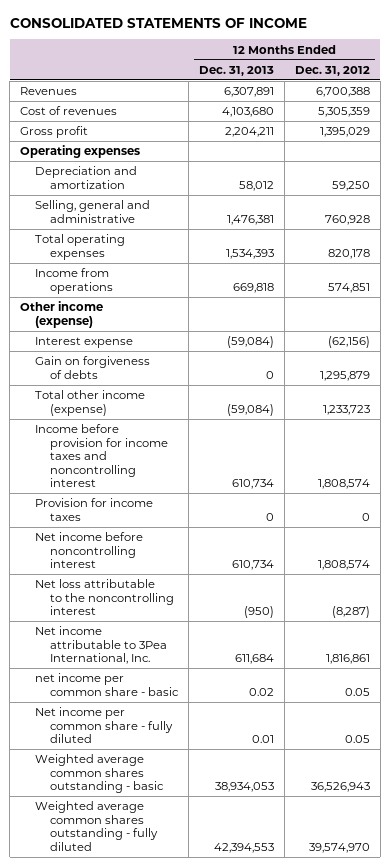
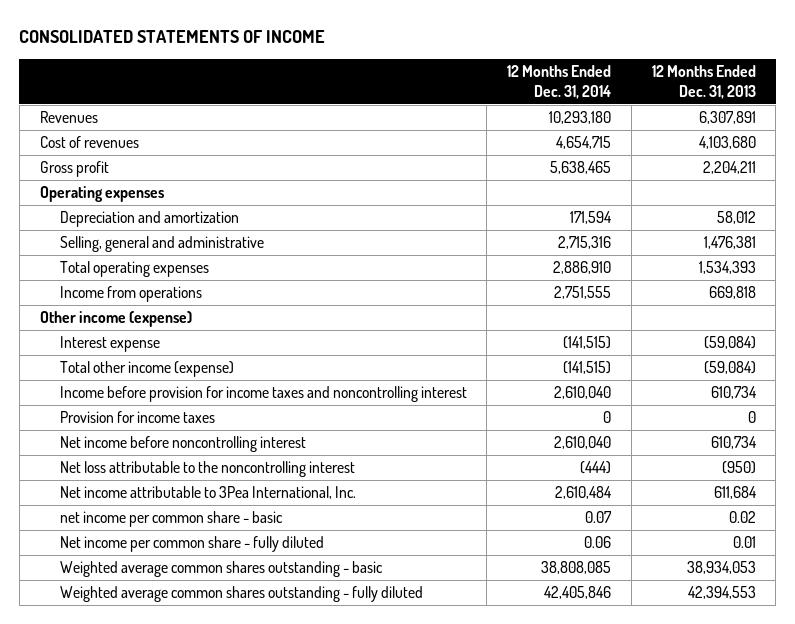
[294,65,370,76] Dec. 31, 2012 -> none
none -> [507,65,612,99] 12 Months Ended Dec. 31, 2014
[35,356,151,379] Gain on forgiveness of debts -> none

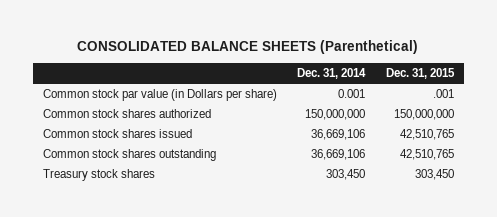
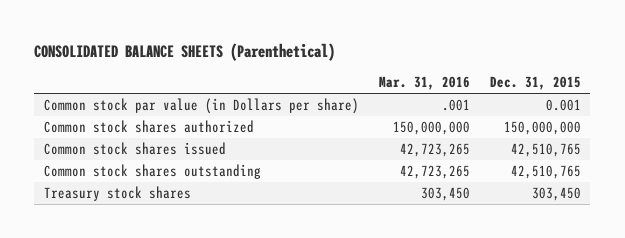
[297,68,367,80] Dec. 31, 2014 -> none
none -> [378,76,470,91] Mar. 31, 2016
[432,89,454,99] .001 -> [545,99,581,112] 0.001

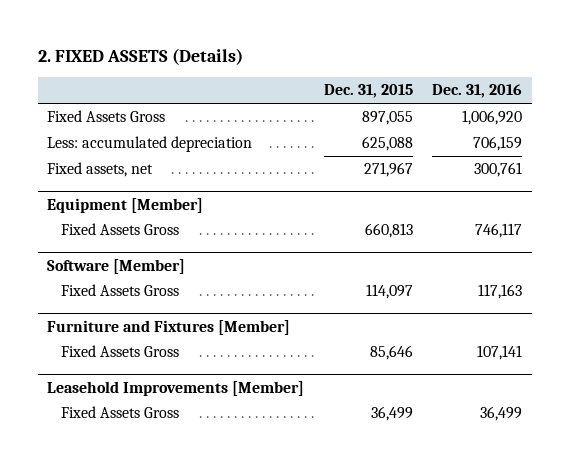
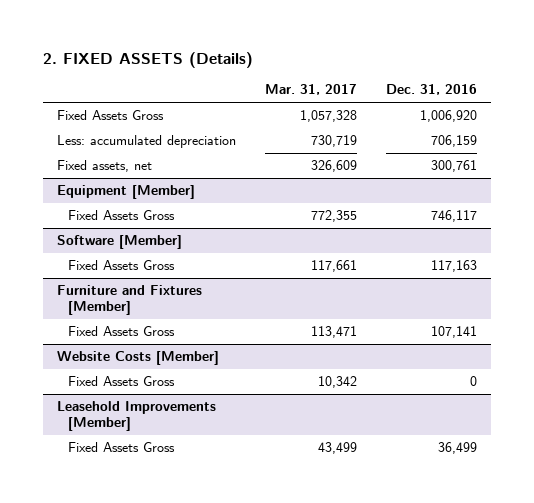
[323,84,413,99] Dec. 31, 2015 -> none
none -> [265,84,358,96] Mar. 31, 2017
none -> [57,351,220,366] Website Costs [Member]
none -> [67,376,175,387] Fixed Assets Gross

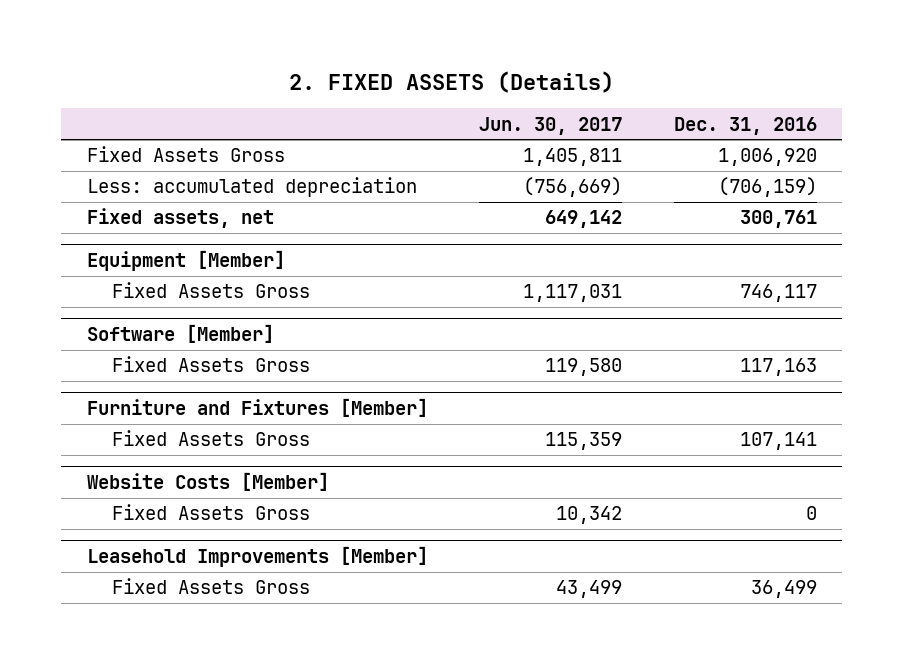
[265,84,358,96] Mar. 31, 2017 -> none
none -> [479,116,623,135] Jun. 30, 2017
[430,135,477,148] 706,159 -> [717,177,817,198] (706,159)

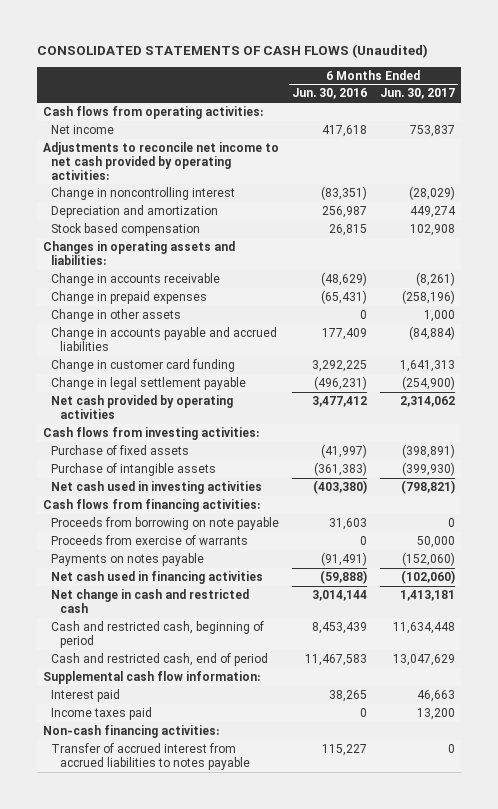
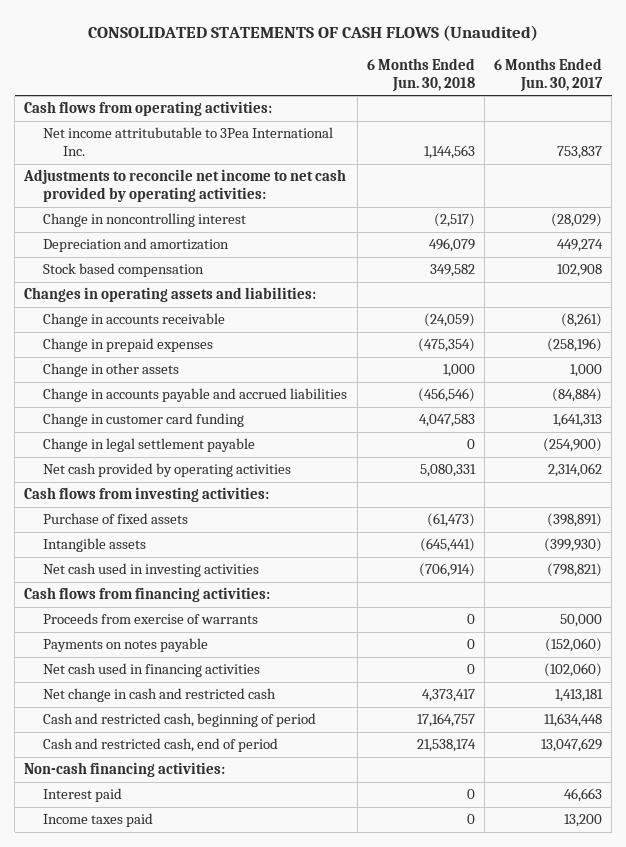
[292,88,368,100] Jun. 30, 2016 -> none
none -> [366,57,475,92] 6 Months Ended Jun. 30, 2018
[51,125,115,135] Net income -> [43,127,334,157] Net income attritubutable to 3Pea International Inc.
[51,463,217,477] Purchase of intangible assets -> [43,538,147,553] Intangible assets
[51,517,280,531] Proceeds from borrowing on note payable -> none
[42,671,260,685] Supplemental cash flow information: -> none
[42,725,219,739] Non-cash financing activities: -> [24,762,226,778] Non-cash financing activities:
[51,743,250,770] Transfer of accrued interest from accrued liabilities to notes payable -> none

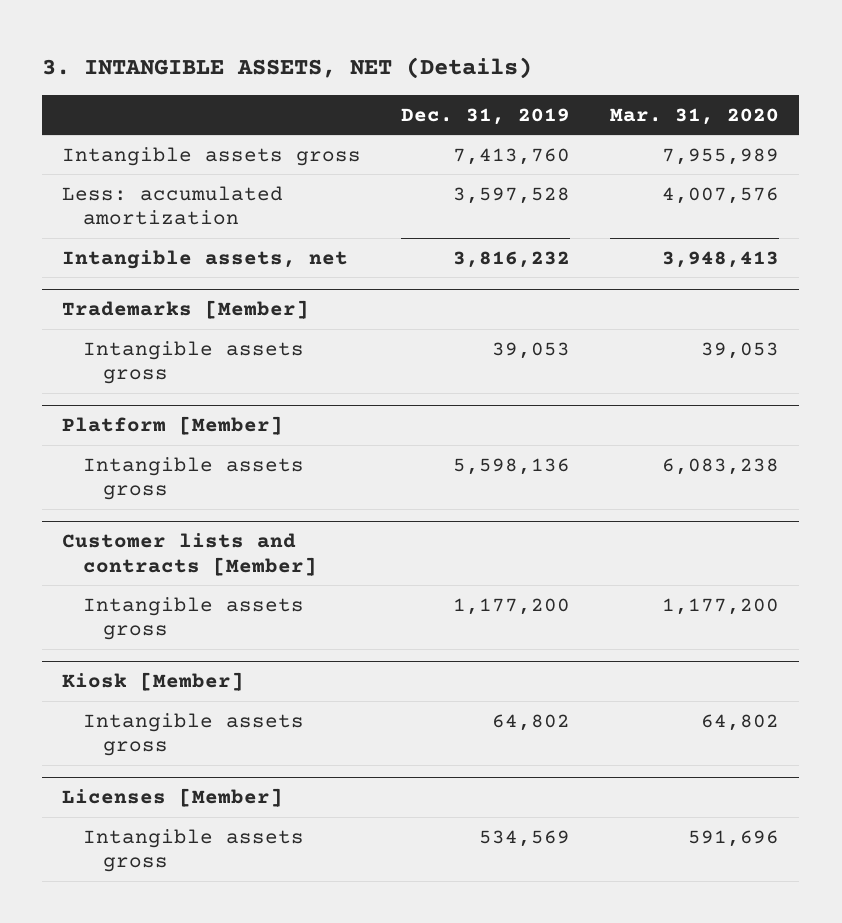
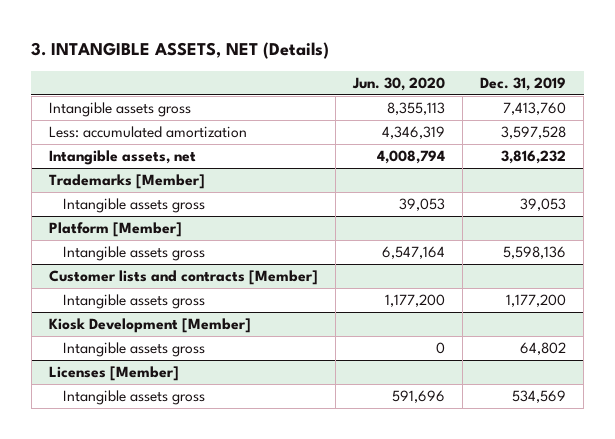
[610,107,780,125] Mar. 31, 2020 -> none
none -> [352,76,446,91] Jun. 30, 2020
[62,671,245,691] Kiosk [Member] -> [48,318,251,334] Kiosk Development [Member]

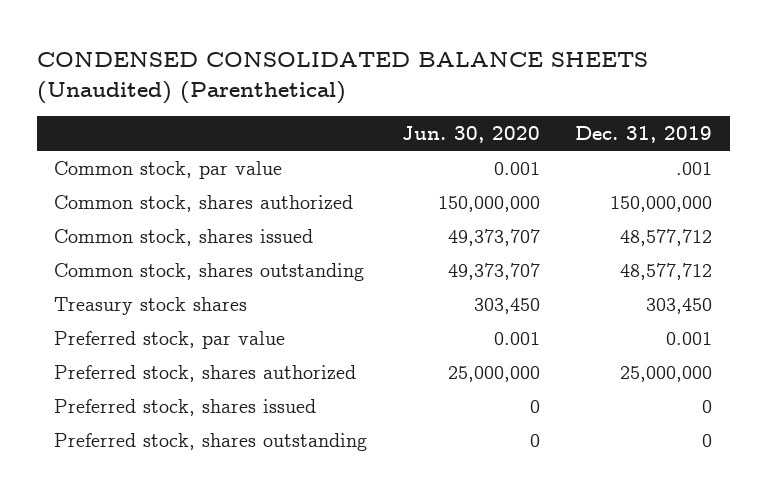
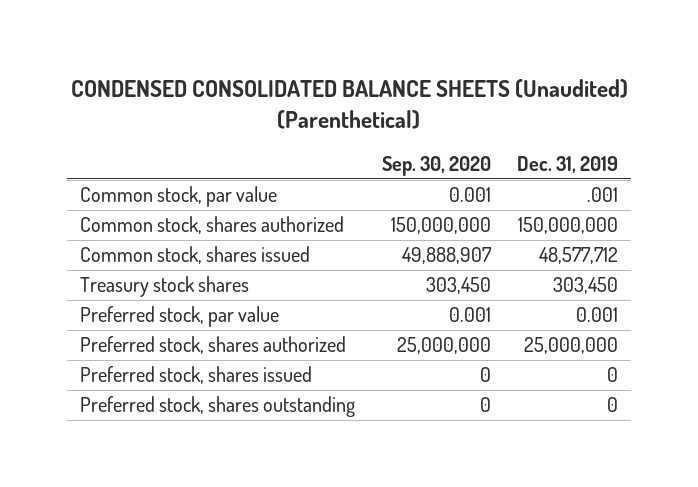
[402,125,541,143] Jun. 30, 2020 -> none
none -> [381,155,491,176] Sep. 30, 2020
[54,262,365,281] Common stock, shares outstanding -> none

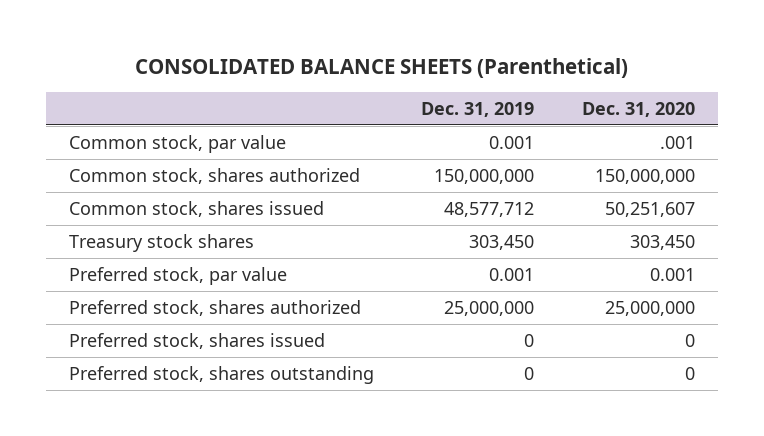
[71,79,629,130] CONDENSED CONSOLIDATED BALANCE SHEETS (Unaudited) (Parenthetical) -> [134,57,628,78] CONSOLIDATED BALANCE SHEETS (Parenthetical)
[381,155,491,176] Sep. 30, 2020 -> none
none -> [581,101,695,117] Dec. 31, 2020
[587,187,619,203] .001 -> [489,135,535,149] 0.001

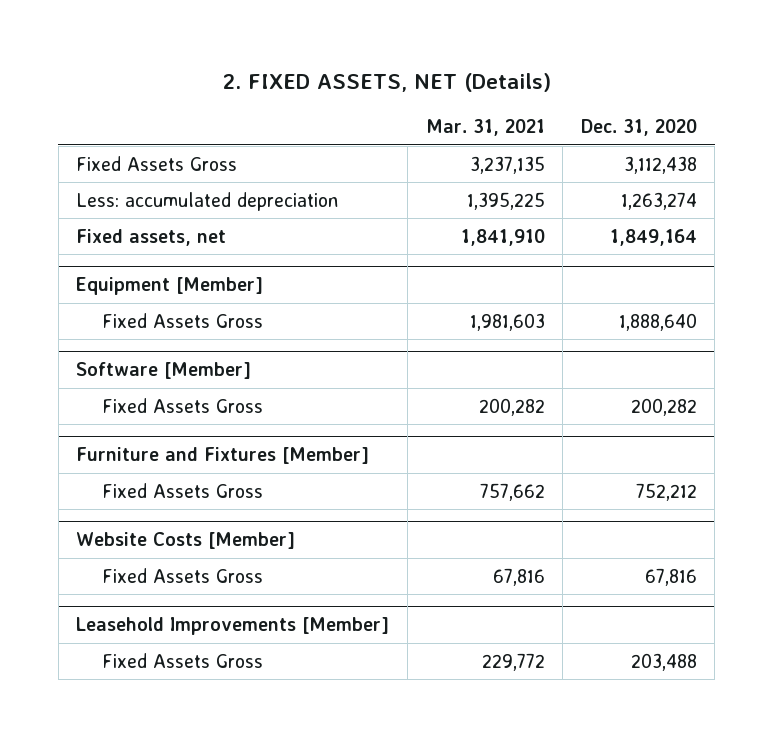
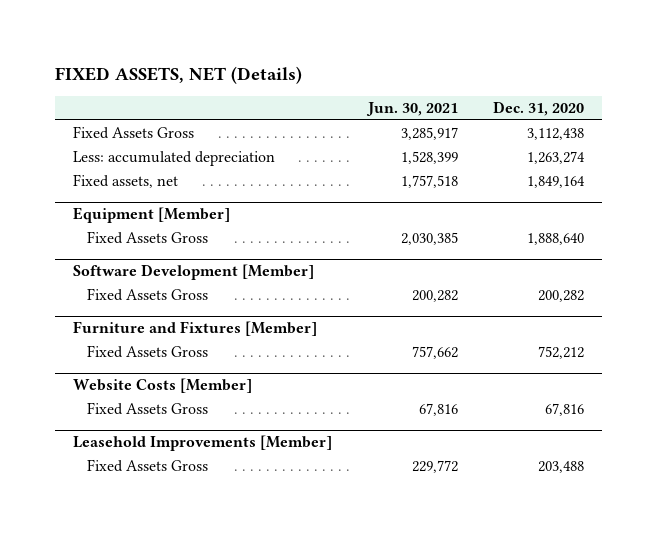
[222,72,551,92] 2. FIXED ASSETS, NET (Details) -> [55,66,303,85] FIXED ASSETS, NET (Details)
[425,119,545,137] Mar. 31, 2021 -> none
none -> [365,102,458,117] Jun. 30, 2021
[76,361,252,379] Software [Member] -> [73,264,315,281] Software Development [Member]

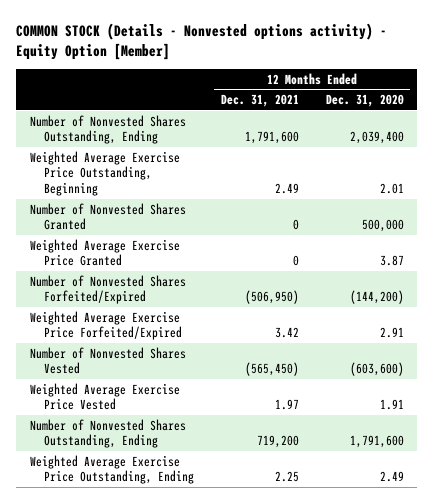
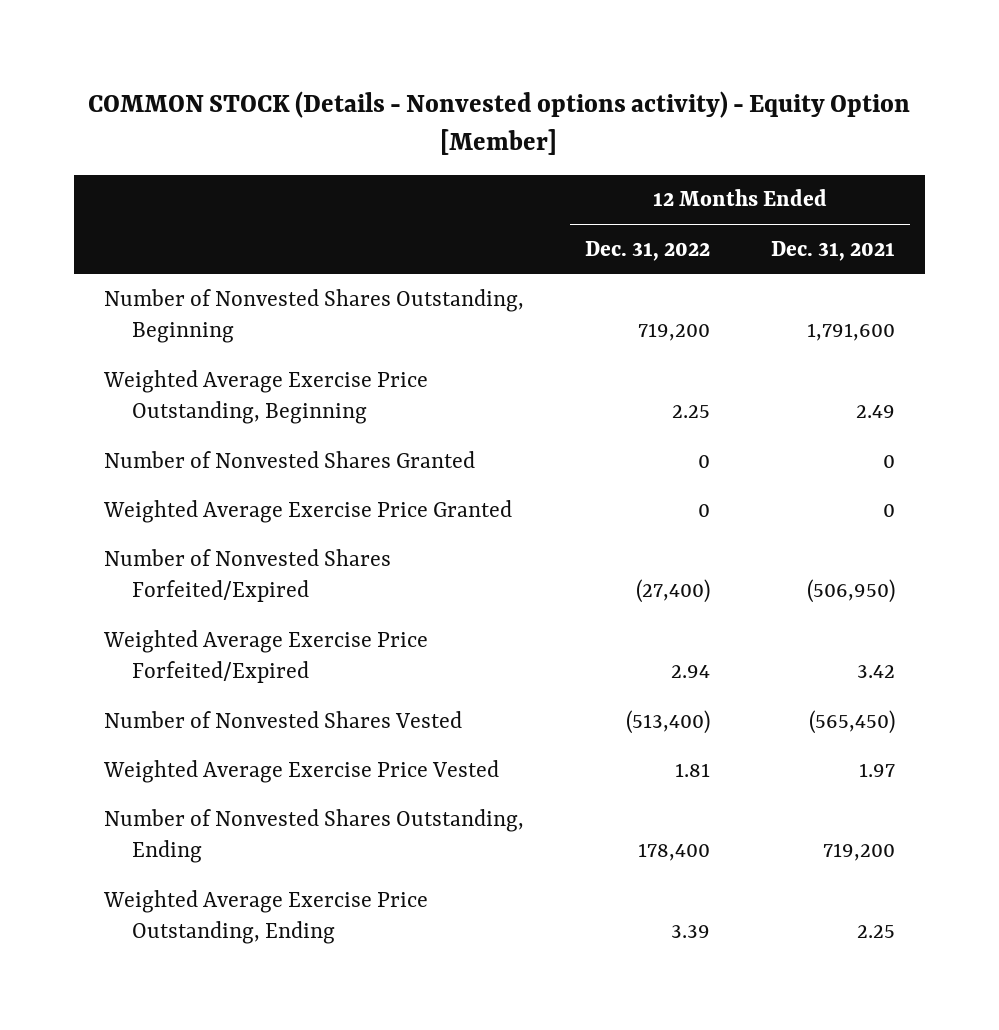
[325,94,404,108] Dec. 31, 2020 -> none
none -> [584,240,710,261] Dec. 31, 2022
[29,114,186,145] Number of Nonvested Shares Outstanding, Ending -> [104,288,525,344] Number of Nonvested Shares Outstanding, Beginning

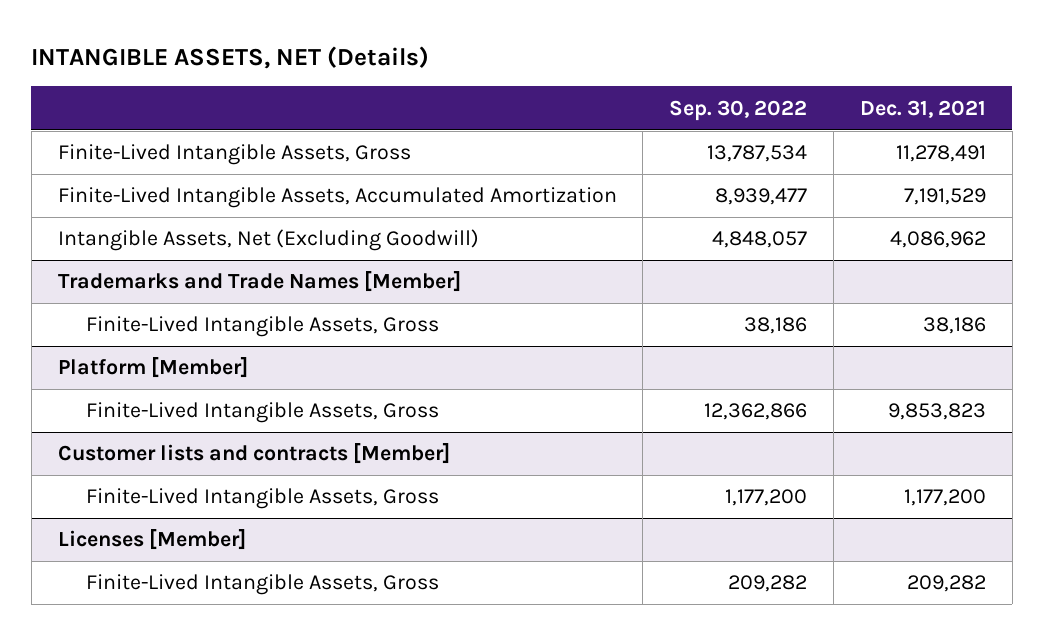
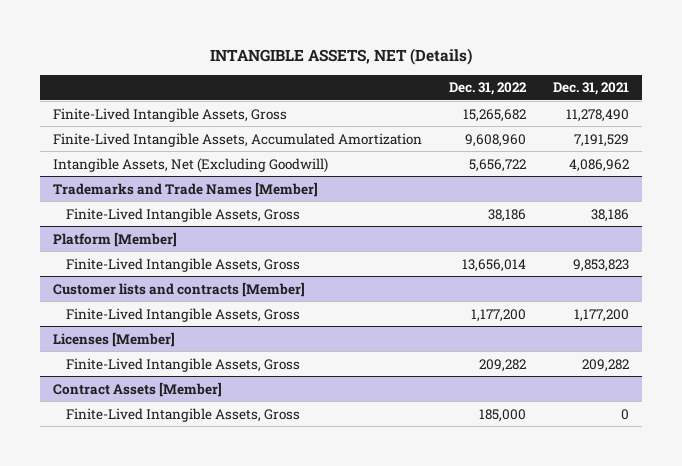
[669,99,808,121] Sep. 30, 2022 -> none
none -> [448,82,527,96] Dec. 31, 2022
[895,145,986,163] 11,278,491 -> [565,108,629,122] 11,278,490
none -> [53,381,223,397] Contract Assets [Member]
none -> [65,407,300,422] Finite-Lived Intangible Assets, Gross

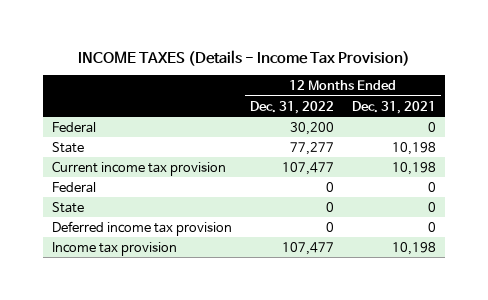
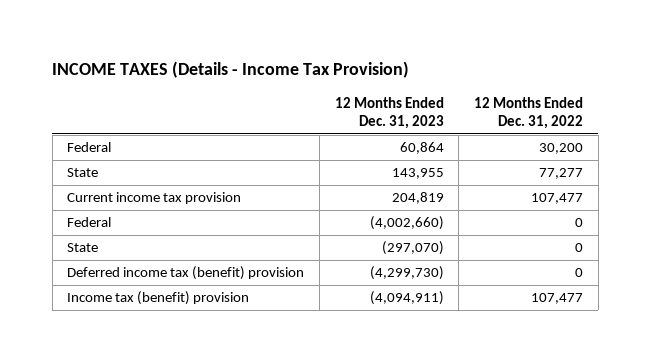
[352,100,437,114] Dec. 31, 2021 -> none
none -> [334,96,444,130] 12 Months Ended Dec. 31, 2023
[51,220,232,236] Deferred income tax provision -> [67,266,305,281] Deferred income tax (benefit) provision
[51,241,177,256] Income tax provision -> [67,291,250,306] Income tax (benefit) provision

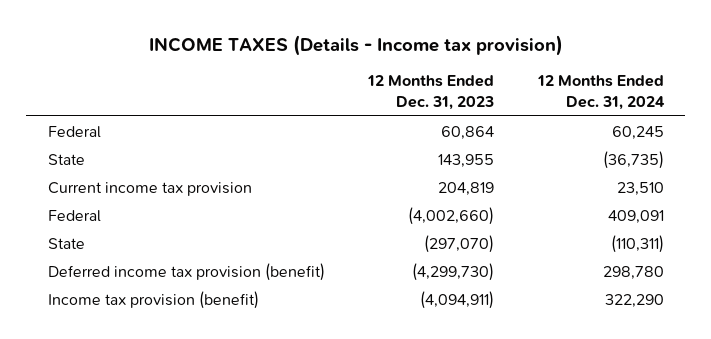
[52,61,410,79] INCOME TAXES (Details - Income Tax Provision) -> [148,34,563,56] INCOME TAXES (Details - Income tax provision)
[474,96,584,130] 12 Months Ended Dec. 31, 2022 -> none
none -> [536,75,665,110] 12 Months Ended Dec. 31, 2024
[67,266,305,281] Deferred income tax (benefit) provision -> [47,262,325,281] Deferred income tax provision (benefit)
[67,291,250,306] Income tax (benefit) provision -> [47,290,259,309] Income tax provision (benefit)

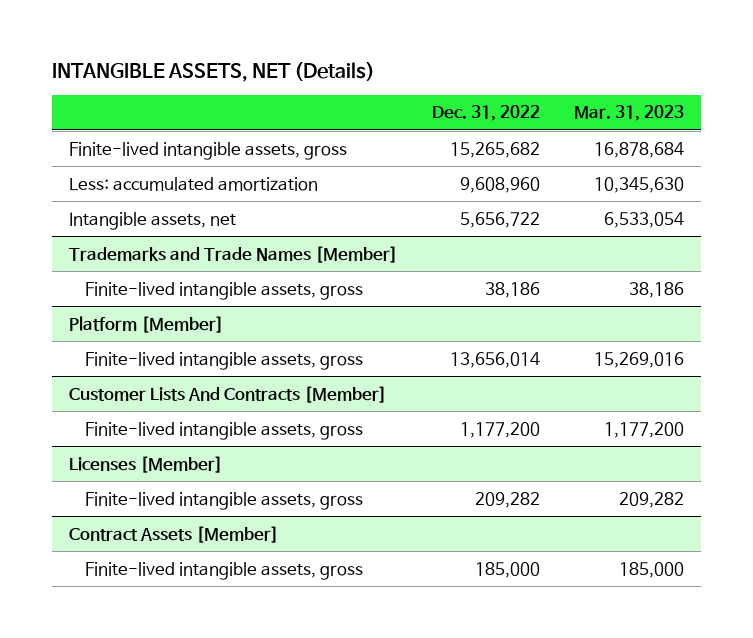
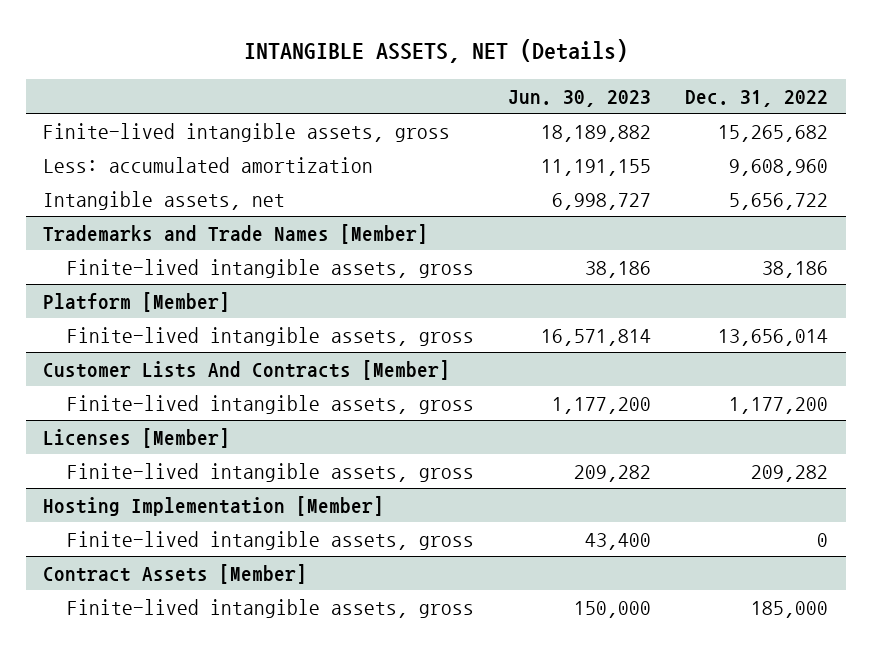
[573,105,684,122] Mar. 31, 2023 -> none
none -> [508,89,652,107] Jun. 30, 2023
none -> [42,495,384,516] Hosting Implementation [Member]
none -> [67,530,475,550] Finite-lived intangible assets, gross

